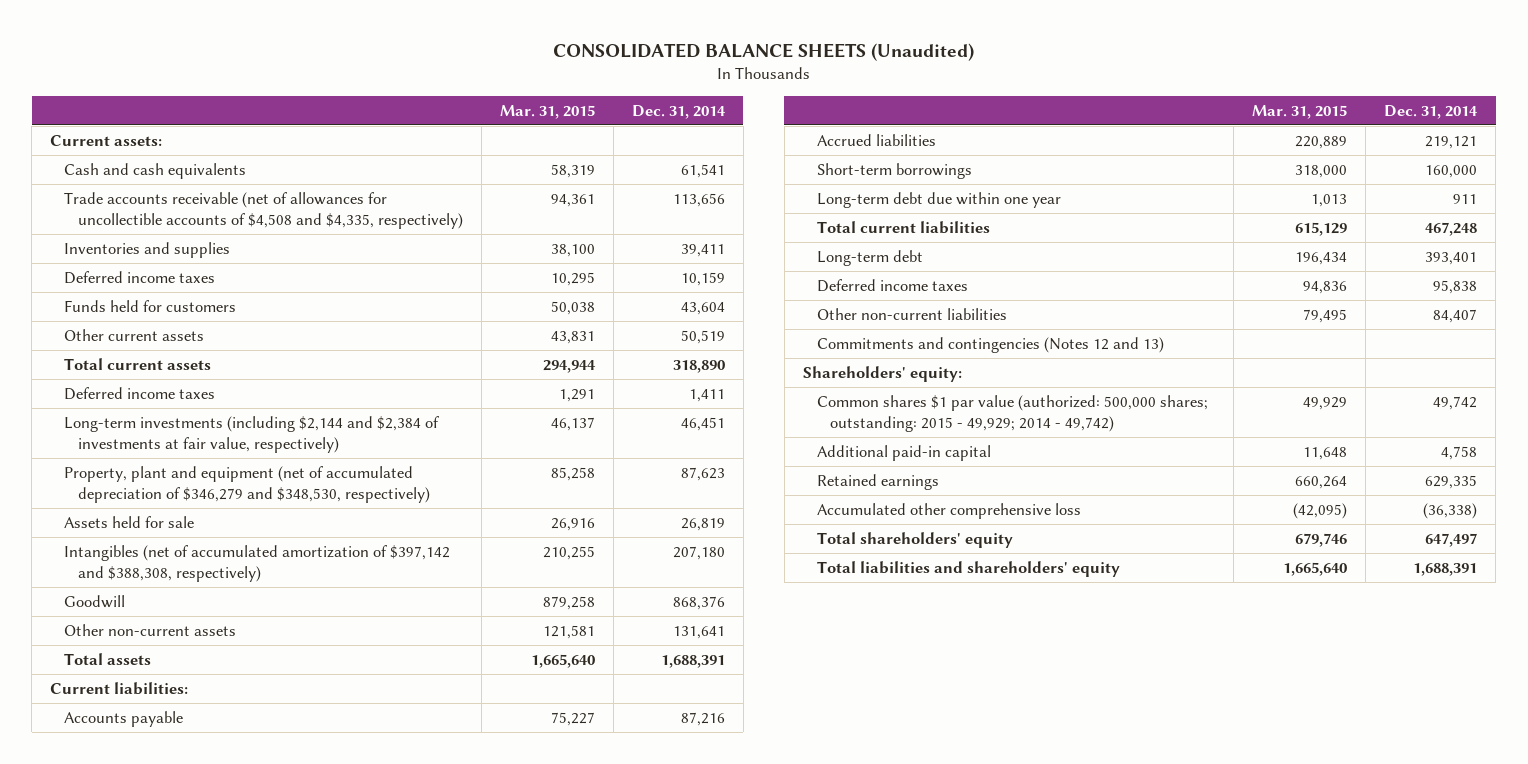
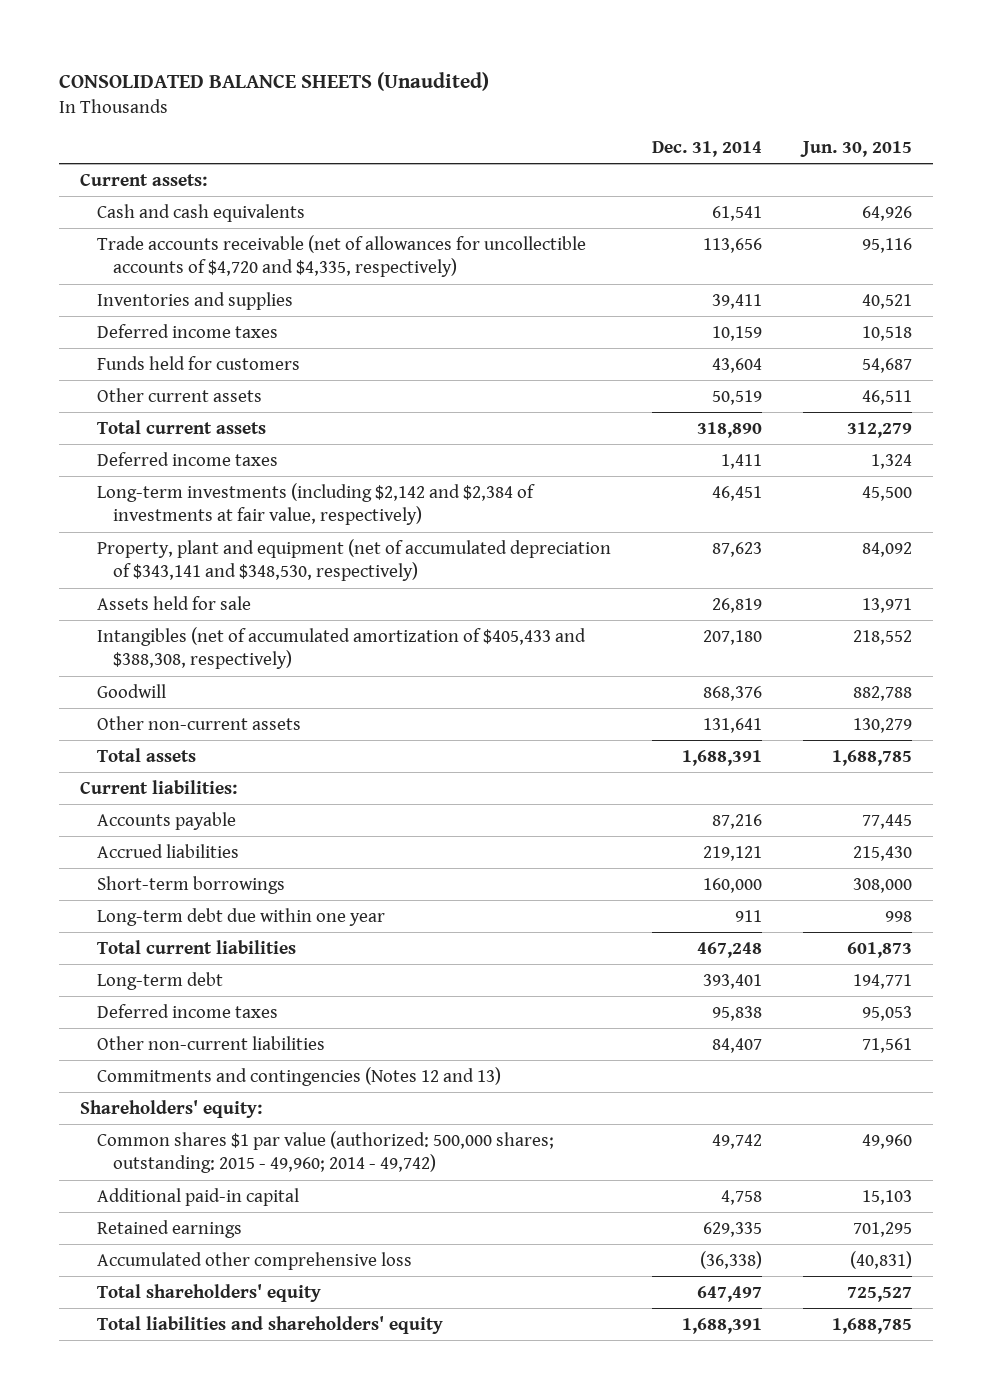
[499,104,595,119] Mar. 31, 2015 -> none
none -> [800,140,913,157] Jun. 30, 2015
[63,191,463,229] Trade accounts receivable (net of allowances for uncollectible accounts of $4,508 and $4,335, respectively) -> [96,234,586,278] Trade accounts receivable (net of allowances for uncollectible accounts of $4,720 and $4,335, respectively)
[63,415,439,453] Long-term investments (including $2,144 and $2,384 of investments at fair value, respectively) -> [96,482,535,526] Long-term investments (including $2,142 and $2,384 of investments at fair value, respectively)
[63,465,430,503] Property, plant and equipment (net of accumulated depreciation of $346,279 and $348,530, respectively) -> [96,538,611,582] Property, plant and equipment (net of accumulated depreciation of $343,141 and $348,530, respectively)
[63,544,450,582] Intangibles (net of accumulated amortization of $397,142 and $388,308, respectively) -> [96,626,586,670] Intangibles (net of accumulated amortization of $405,433 and $388,308, respectively)
[816,394,1208,432] Common shares $1 par value (authorized: 500,000 shares; outstanding: 2015 - 49,929; 2014 - 49,742) -> [96,1130,554,1174] Common shares $1 par value (authorized: 500,000 shares; outstanding: 2015 - 49,960; 2014 - 49,742)

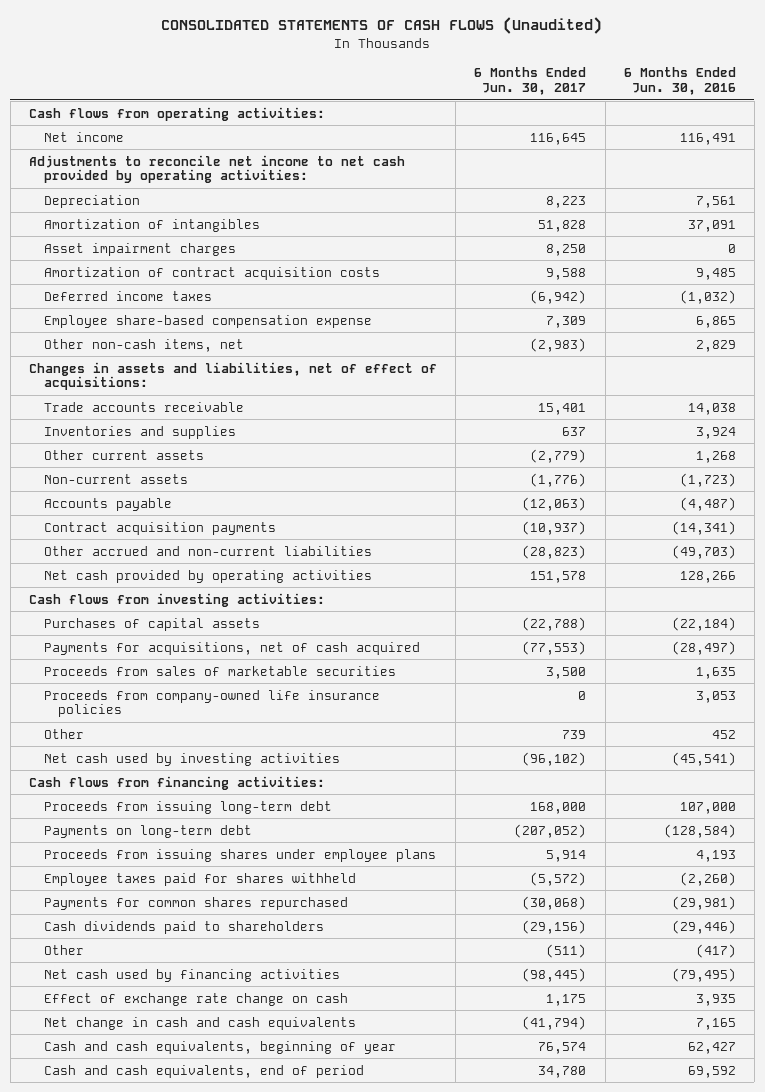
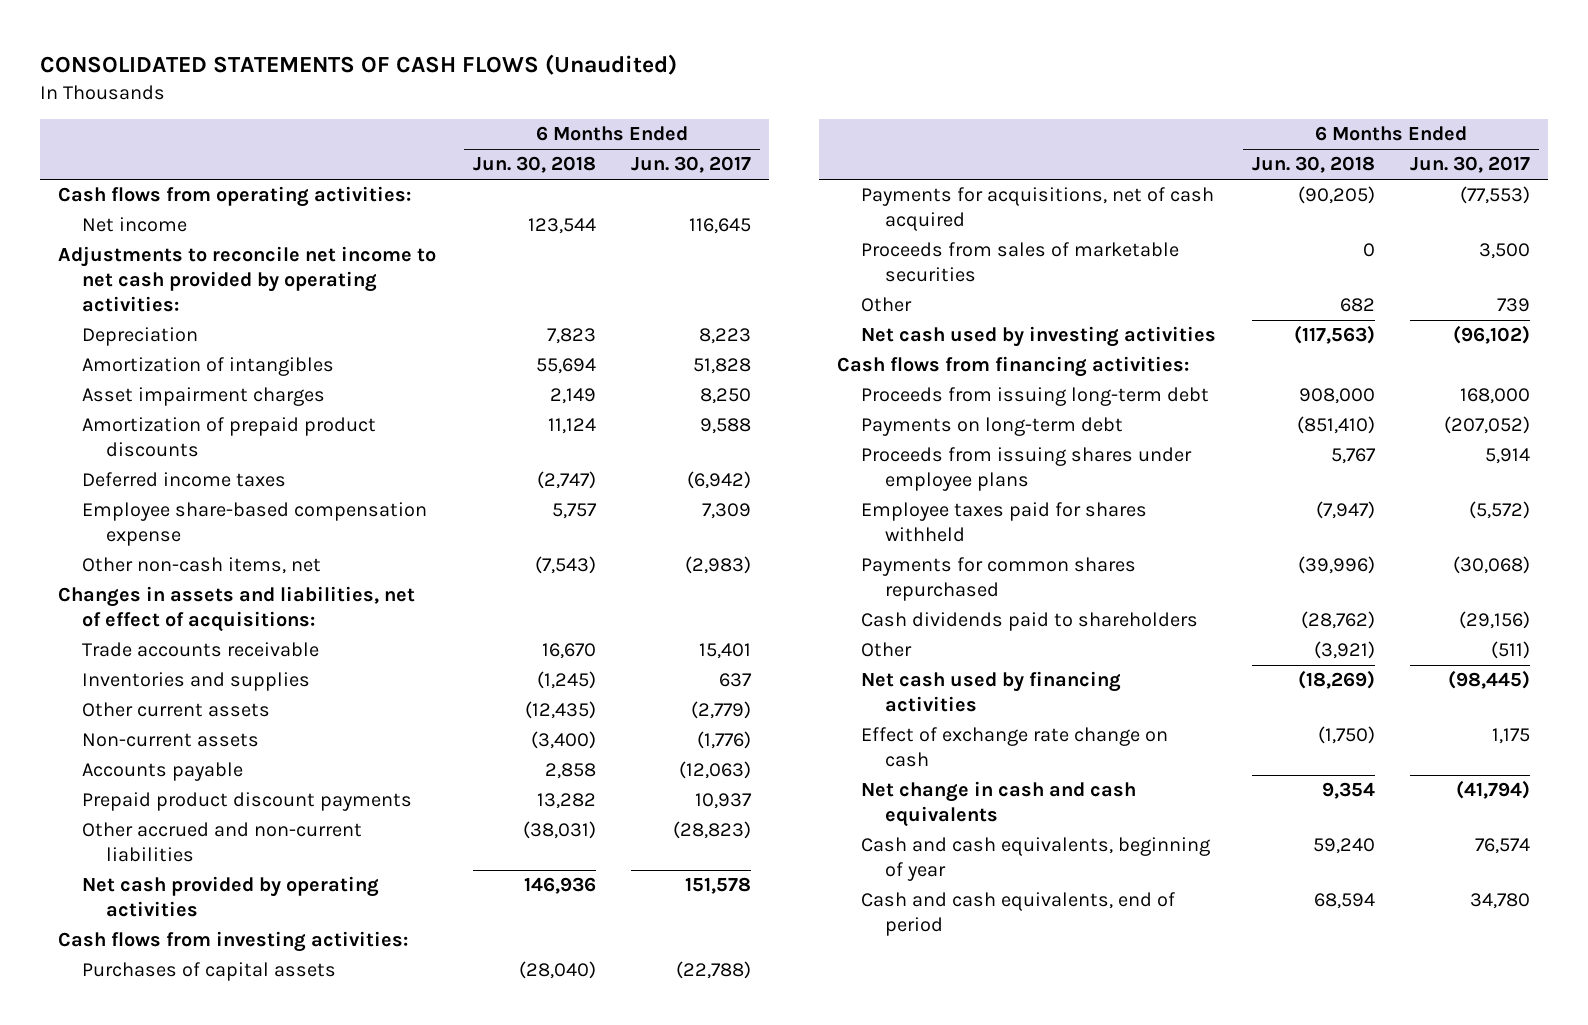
[623,67,736,95] 6 Months Ended Jun. 30, 2016 -> none
none -> [472,156,596,174] Jun. 30, 2018
[43,266,380,280] Amortization of contract acquisition costs -> [82,417,377,458] Amortization of prepaid product discounts
[43,521,276,535] Contract acquisition payments -> none
none -> [82,792,413,812] Prepaid product discount payments
[43,689,380,718] Proceeds from company-owned life insurance policies -> none

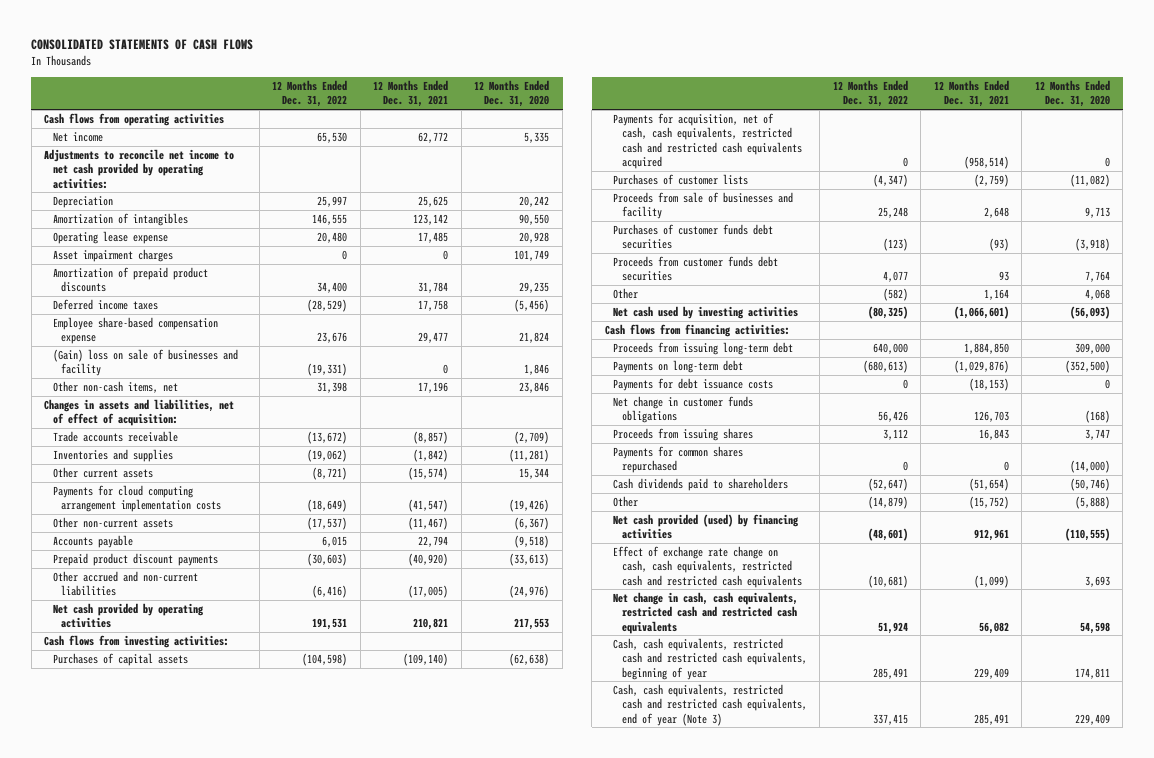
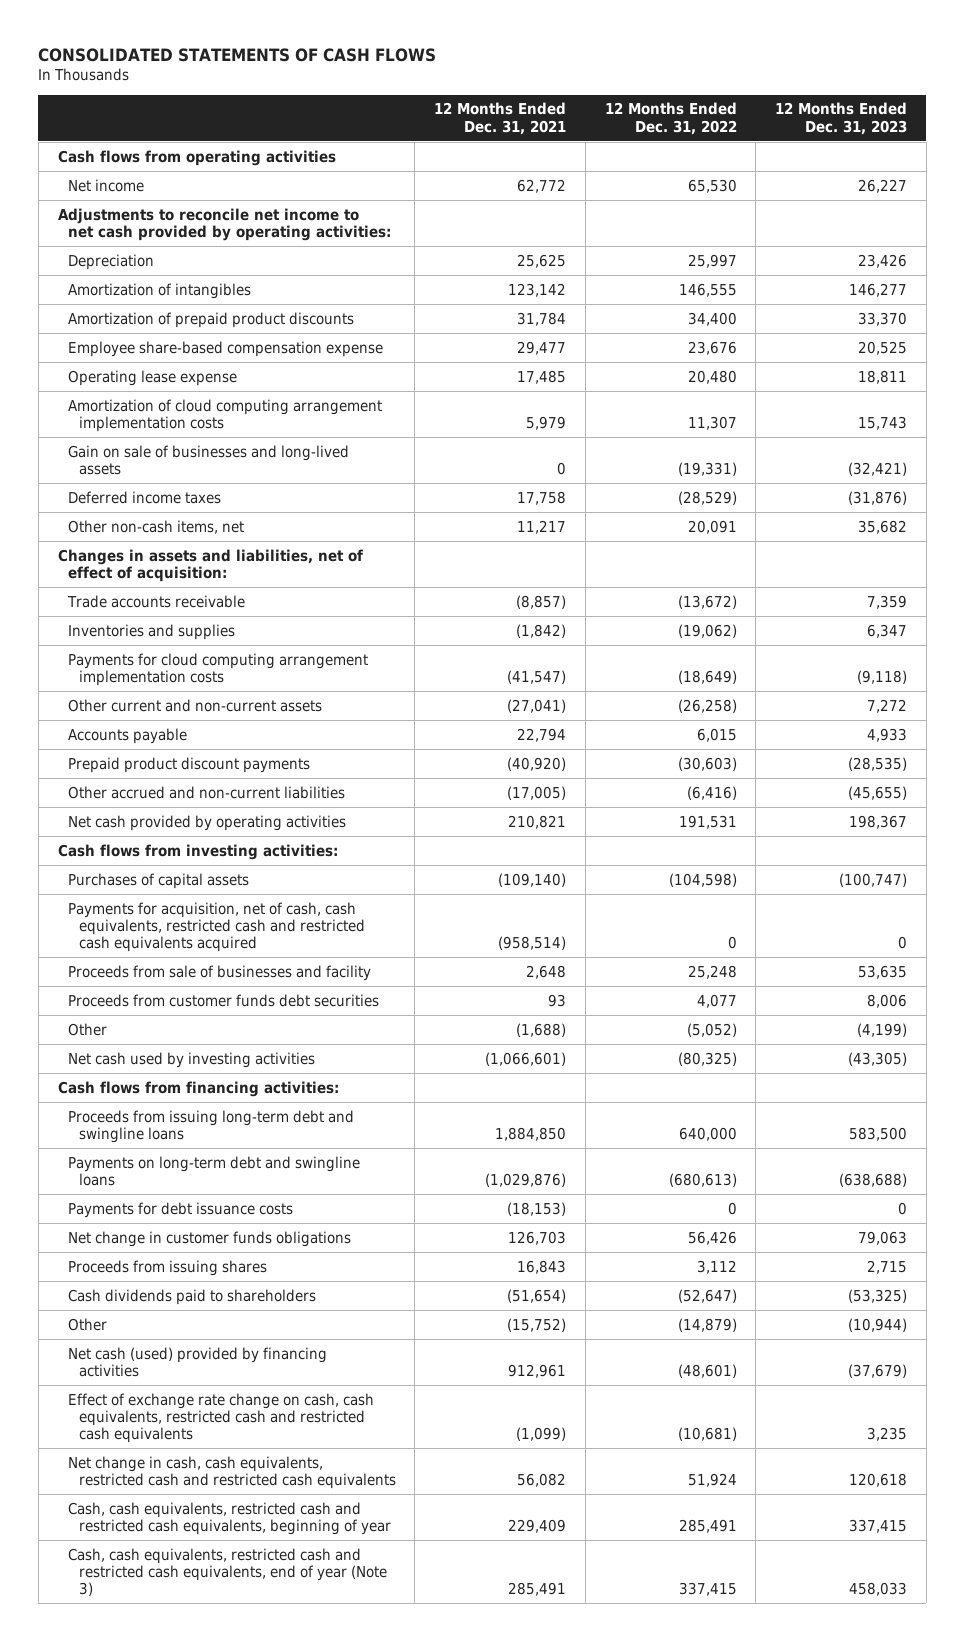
[474,79,550,108] 12 Months Ended Dec. 31, 2020 -> none
none -> [775,102,908,135] 12 Months Ended Dec. 31, 2023
[52,248,173,262] Asset impairment charges -> none
[52,230,168,244] Operating lease expense -> [68,369,238,386] Operating lease expense
none -> [68,398,383,432] Amortization of cloud computing arrangement implementation costs
[52,348,238,377] (Gain) loss on sale of businesses and facility -> [68,444,350,475] Gain on sale of businesses and long-lived assets
[52,298,158,310] Deferred income taxes -> [68,490,222,504] Deferred income taxes
[317,381,348,393] 31,398 -> [687,519,737,534] 20,091
[418,381,449,393] 17,196 -> [517,519,567,534] 11,217
[52,466,153,478] Other current assets -> none
[52,516,173,528] Other non-current assets -> [68,698,323,712] Other current and non-current assets
[307,516,348,530] (17,537) -> [677,698,737,713] (26,258)
[408,516,449,530] (11,467) -> [507,698,567,713] (27,041)
[613,173,749,185] Purchases of customer lists -> none
[613,223,774,250] Purchases of customer funds debt securities -> none
[882,287,908,301] (582) -> [686,1022,737,1037] (5,052)
[983,288,1009,300] 1,164 -> [516,1022,567,1037] (1,688)
[613,341,794,355] Proceeds from issuing long-term debt -> [68,1109,355,1143] Proceeds from issuing long-term debt and swingline loans
[613,359,744,373] Payments on long-term debt -> [68,1155,361,1186] Payments on long-term debt and swingline loans
[613,445,744,474] Payments for common shares repurchased -> none
[613,513,800,540] Net cash provided (used) by financing activities -> [68,1346,328,1377] Net cash (used) provided by financing activities

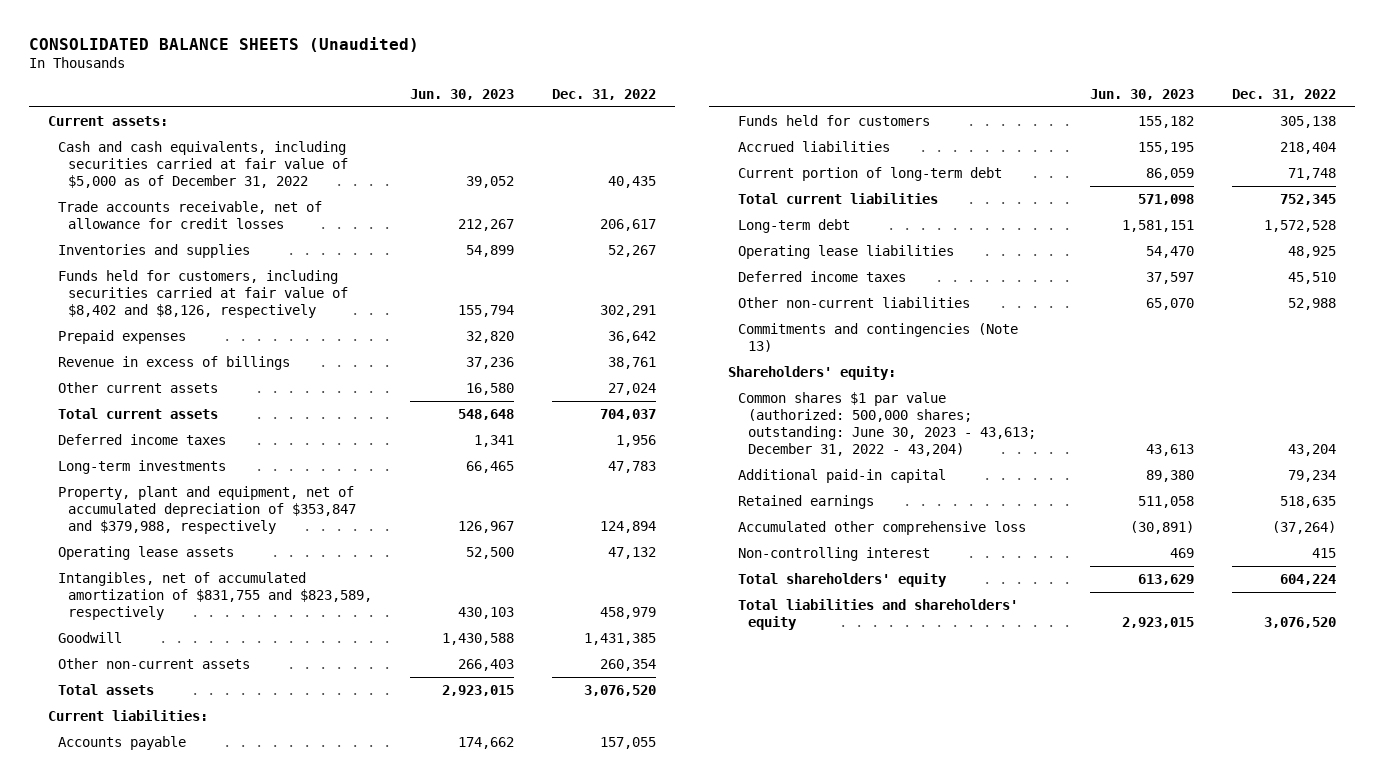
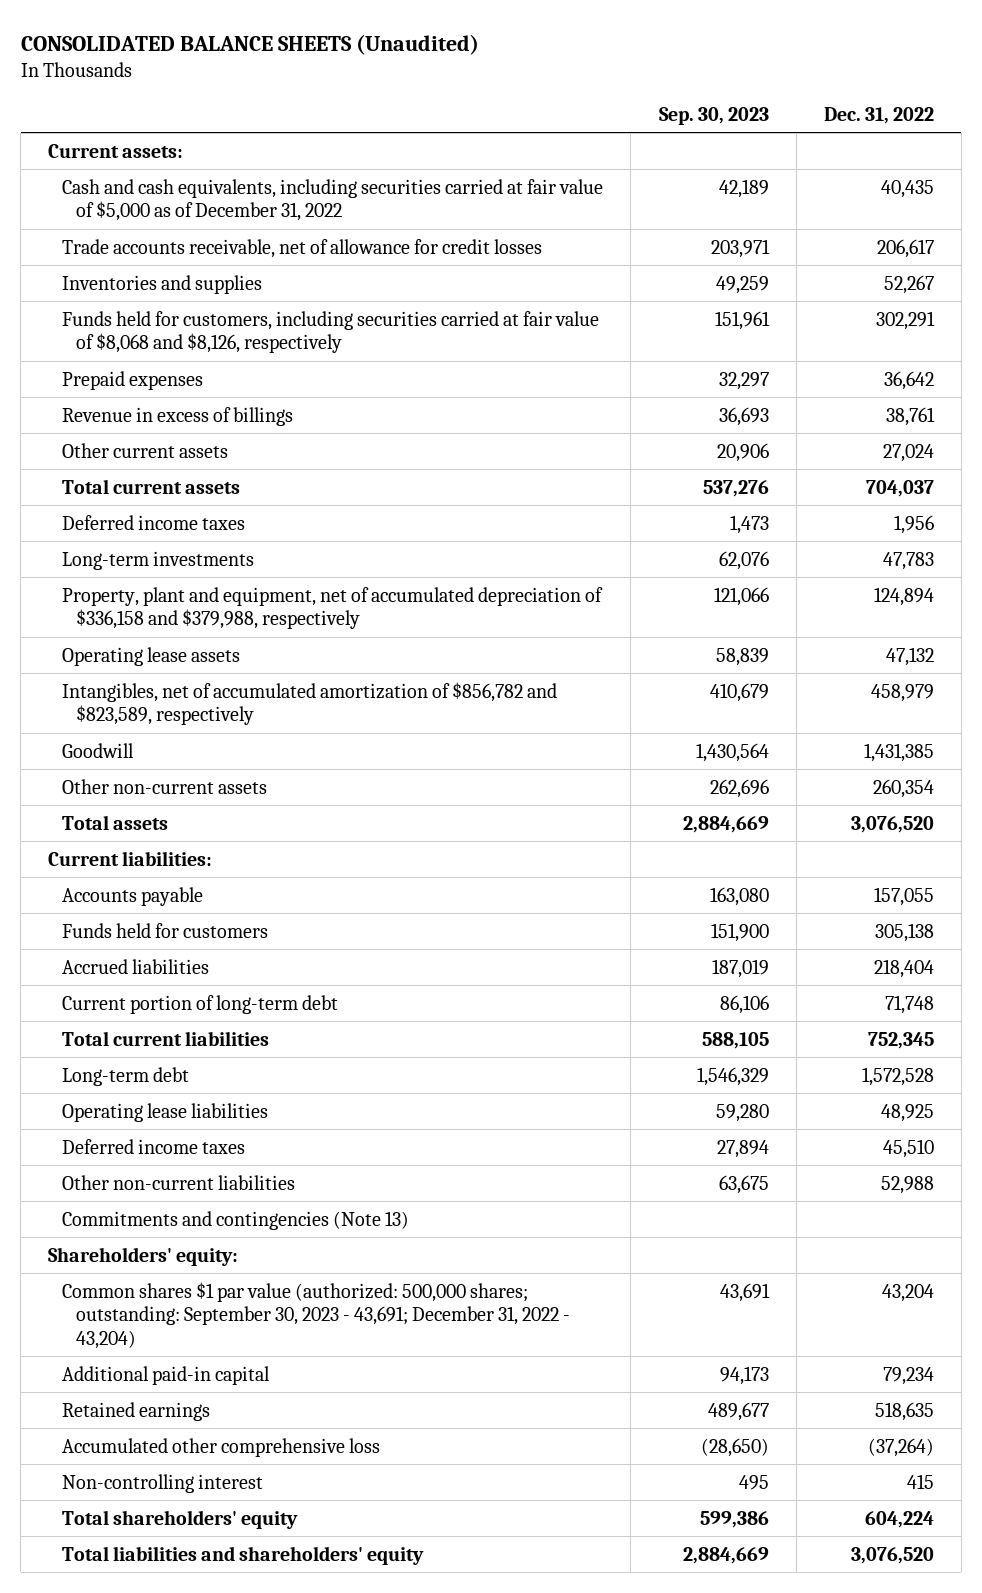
[410,88,515,100] Jun. 30, 2023 -> none
none -> [658,106,769,125] Sep. 30, 2023
[58,269,349,318] Funds held for customers, including securities carried at fair value of $8,402 and $8,126, respectively -> [62,310,600,354] Funds held for customers, including securities carried at fair value of $8,068 and $8,126, respectively
[58,485,357,534] Property, plant and equipment, net of accumulated depreciation of $353,847 and $379,988, respectively -> [62,586,604,630] Property, plant and equipment, net of accumulated depreciation of $336,158 and $379,988, respectively
[58,571,373,620] Intangibles, net of accumulated amortization of $831,755 and $823,589, respectively -> [62,681,558,726] Intangibles, net of accumulated amortization of $856,782 and $823,589, respectively
[737,391,1036,456] Common shares $1 par value (authorized: 500,000 shares; outstanding: June 30, 2023 - 43,613; December 31, 2022 - 43,204) -> [62,1281,571,1349] Common shares $1 par value (authorized: 500,000 shares; outstanding: September 30, 2023 - 43,691; December 31, 2022 - 43,204)

